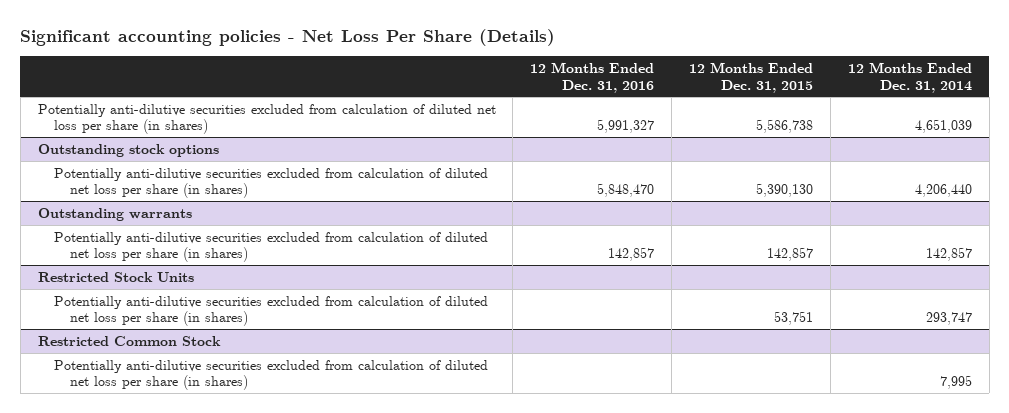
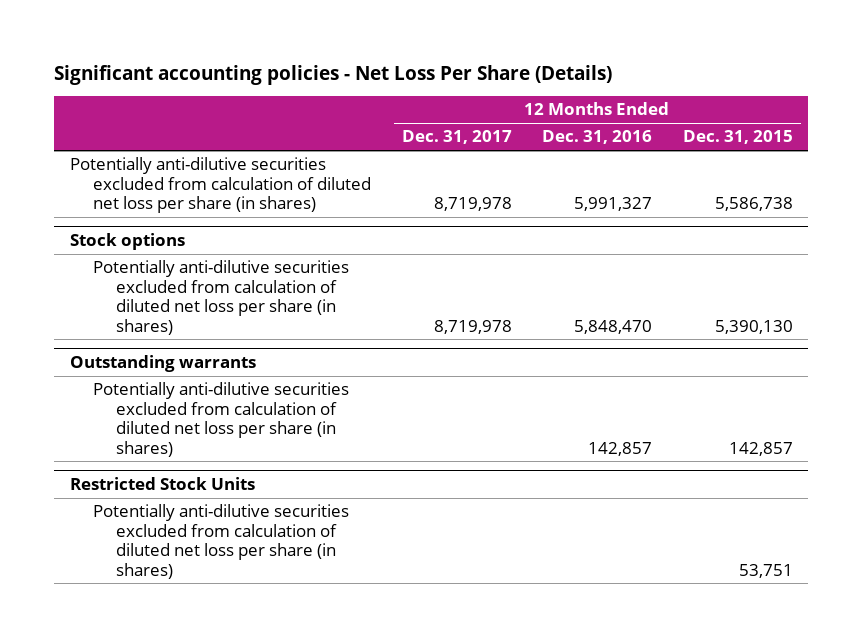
[847,62,972,93] 12 Months Ended Dec. 31, 2014 -> none
none -> [401,130,512,145] Dec. 31, 2017
[37,143,219,157] Outstanding stock options -> [69,233,185,251] Stock options
[37,335,221,346] Restricted Common Stock -> none
[53,359,488,391] Potentially anti-dilutive securities excluded from calculation of diluted net loss per share (in shares) -> none

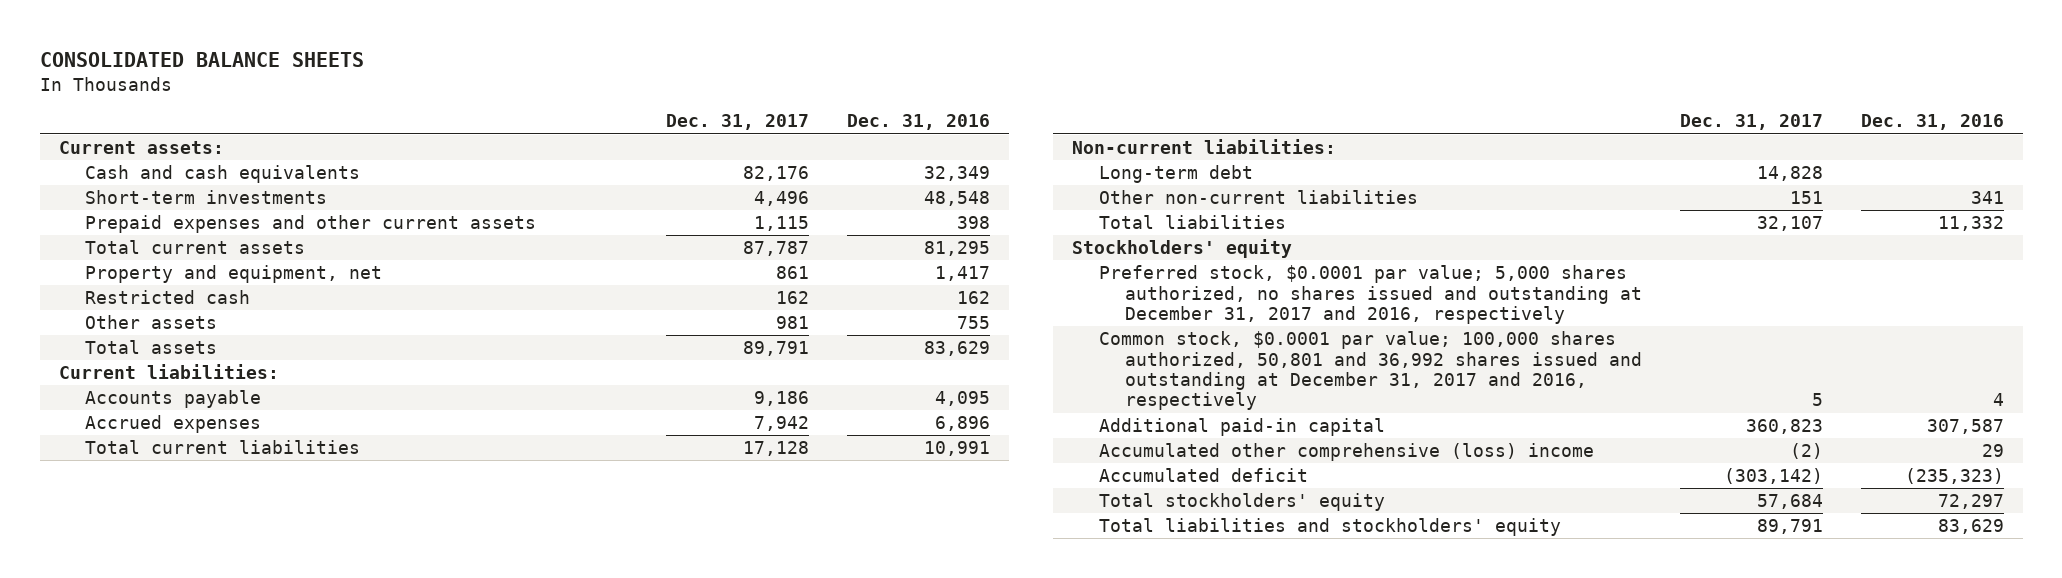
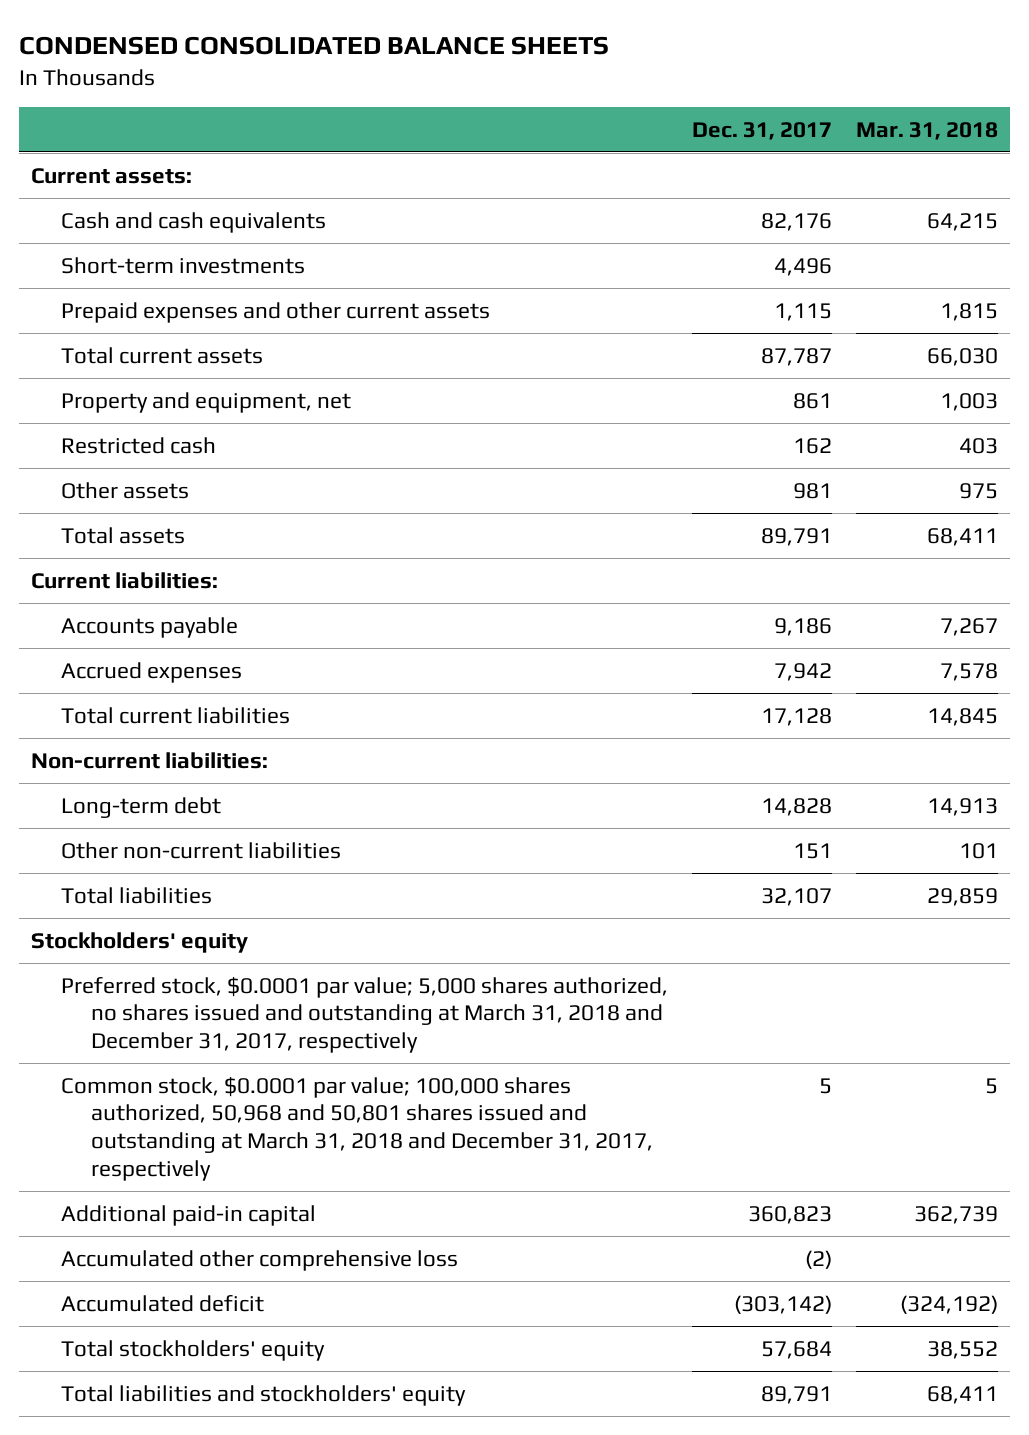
[39,51,364,67] CONSOLIDATED BALANCE SHEETS -> [19,36,610,56] CONDENSED CONSOLIDATED BALANCE SHEETS
[847,114,991,131] Dec. 31, 2016 -> none
none -> [856,121,999,140] Mar. 31, 2018
[1098,265,1642,325] Preferred stock, $0.0001 par value; 5,000 shares authorized, no shares issued and outstanding at December 31, 2017 and 2016, respectively -> [61,976,669,1054] Preferred stock, $0.0001 par value; 5,000 shares authorized, no shares issued and outstanding at March 31, 2018 and December 31, 2017, respectively
[1098,331,1642,411] Common stock, $0.0001 par value; 100,000 shares authorized, 50,801 and 36,992 shares issued and outstanding at December 31, 2017 and 2016, respectively -> [61,1076,654,1182] Common stock, $0.0001 par value; 100,000 shares authorized, 50,968 and 50,801 shares issued and outstanding at March 31, 2018 and December 31, 2017, respectively
[1098,443,1594,462] Accumulated other comprehensive (loss) income -> [61,1249,459,1271] Accumulated other comprehensive loss

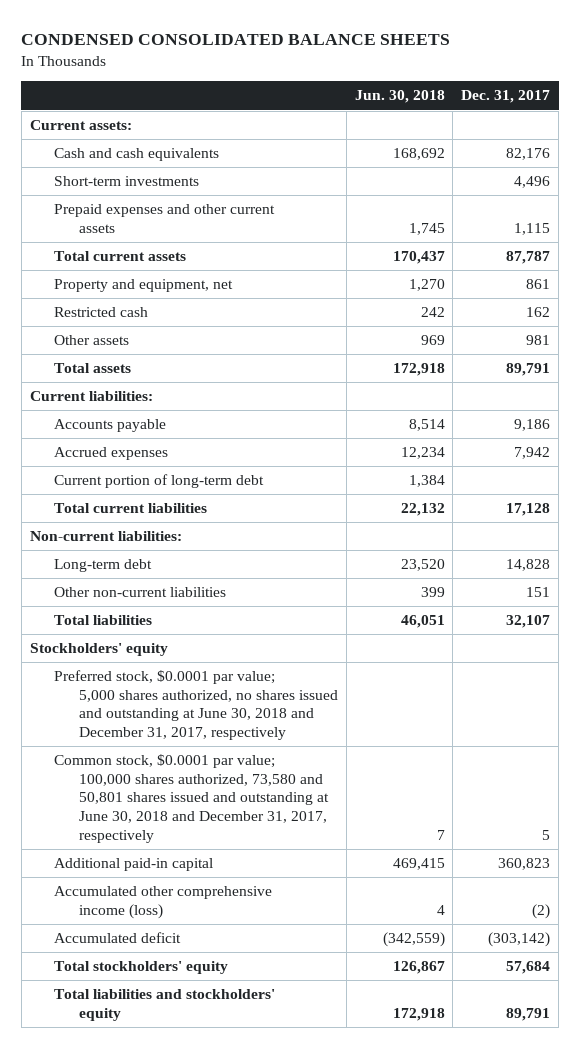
[856,121,999,140] Mar. 31, 2018 -> none
none -> [354,90,445,104] Jun. 30, 2018
none -> [54,474,265,489] Current portion of long-term debt
[61,976,669,1054] Preferred stock, $0.0001 par value; 5,000 shares authorized, no shares issued and outstanding at March 31, 2018 and December 31, 2017, respectively -> [54,670,338,741] Preferred stock, $0.0001 par value; 5,000 shares authorized, no shares issued and outstanding at June 30, 2018 and December 31, 2017, respectively
[61,1076,654,1182] Common stock, $0.0001 par value; 100,000 shares authorized, 50,968 and 50,801 shares issued and outstanding at March 31, 2018 and December 31, 2017, respectively -> [54,754,329,843] Common stock, $0.0001 par value; 100,000 shares authorized, 73,580 and 50,801 shares issued and outstanding at June 30, 2018 and December 31, 2017, respectively
[61,1249,459,1271] Accumulated other comprehensive loss -> [54,886,273,919] Accumulated other comprehensive income (loss)

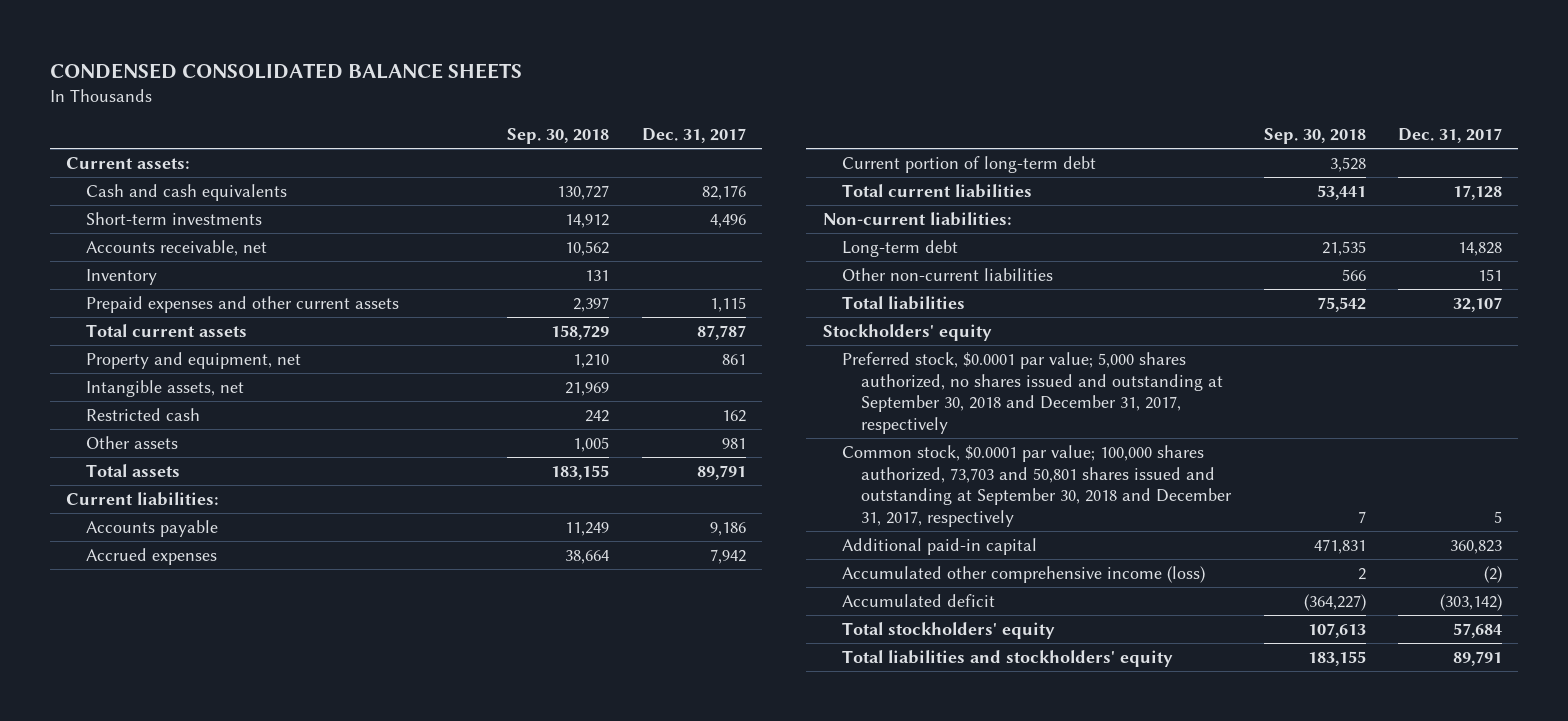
[354,90,445,104] Jun. 30, 2018 -> none
none -> [507,127,610,144] Sep. 30, 2018
none -> [85,239,267,256] Accounts receivable, net
none -> [85,268,157,285] Inventory
none -> [85,379,244,397] Intangible assets, net
[54,670,338,741] Preferred stock, $0.0001 par value; 5,000 shares authorized, no shares issued and outstanding at June 30, 2018 and December 31, 2017, respectively -> [841,351,1224,434] Preferred stock, $0.0001 par value; 5,000 shares authorized, no shares issued and outstanding at September 30, 2018 and December 31, 2017, respectively
[54,754,329,843] Common stock, $0.0001 par value; 100,000 shares authorized, 73,580 and 50,801 shares issued and outstanding at June 30, 2018 and December 31, 2017, respectively -> [841,444,1233,527] Common stock, $0.0001 par value; 100,000 shares authorized, 73,703 and 50,801 shares issued and outstanding at September 30, 2018 and December 31, 2017, respectively

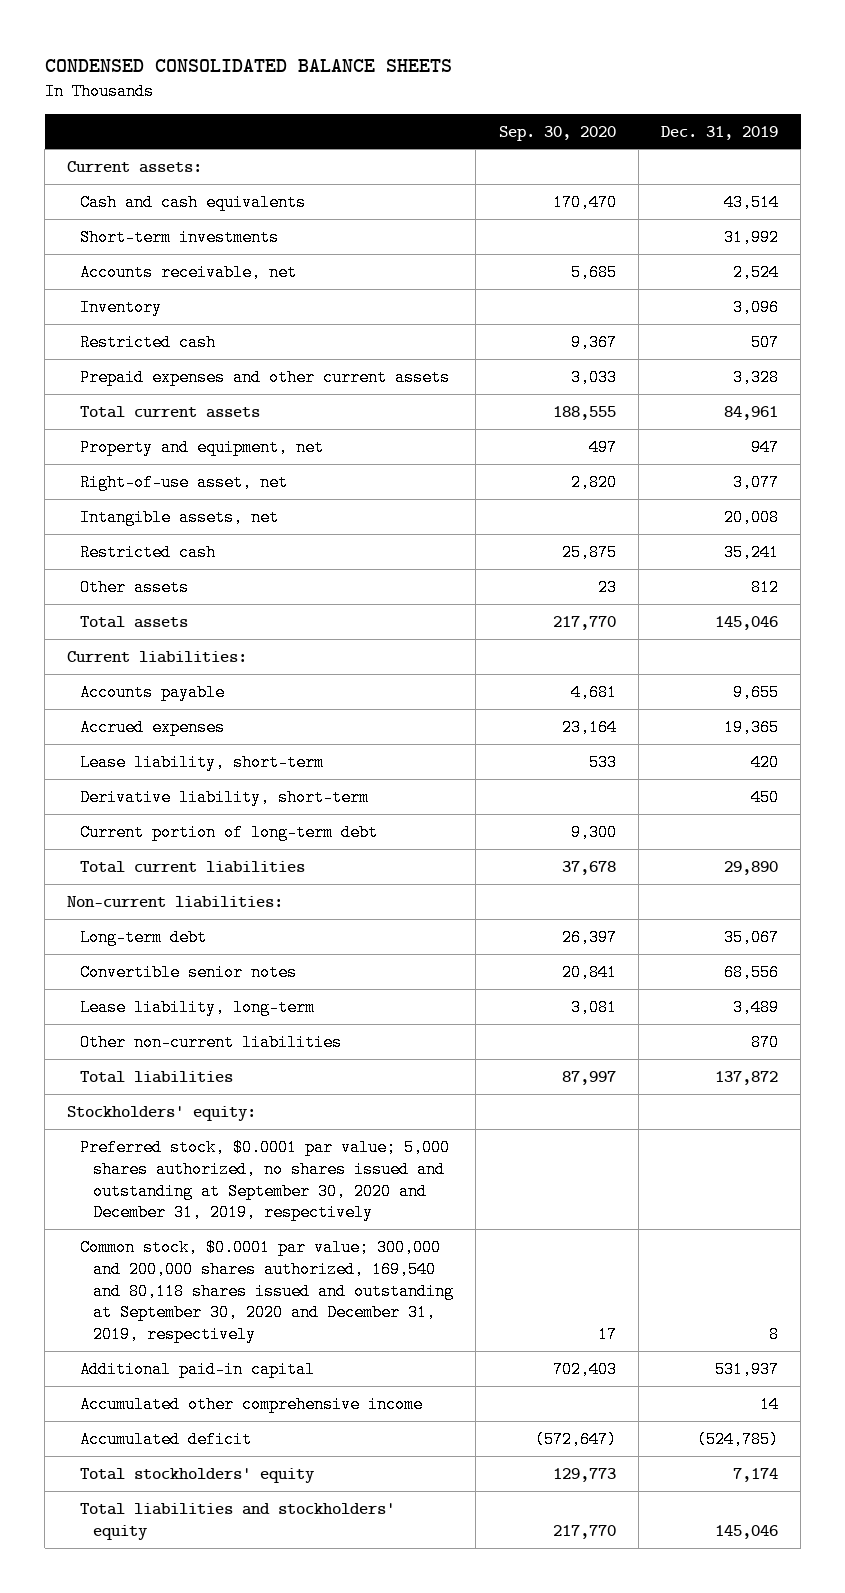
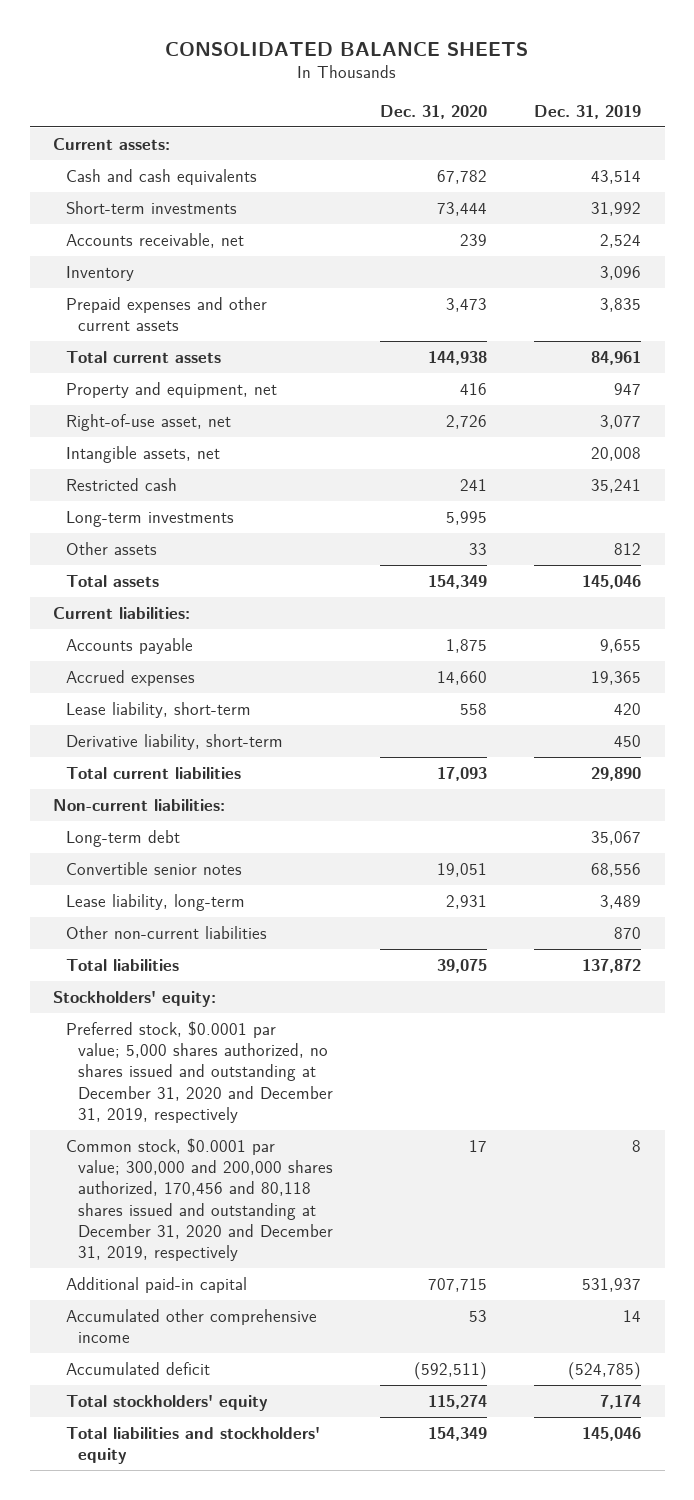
[44,59,452,73] CONDENSED CONSOLIDATED BALANCE SHEETS -> [165,41,529,56] CONSOLIDATED BALANCE SHEETS
[498,125,616,141] Sep. 30, 2020 -> none
none -> [380,104,488,119] Dec. 31, 2020
[80,333,217,351] Restricted cash -> none
[733,368,780,386] 3,328 -> [600,297,642,312] 3,835
none -> [65,510,234,527] Long-term investments
[80,823,379,841] Current portion of long-term debt -> none
[80,1138,451,1222] Preferred stock, $0.0001 par value; 5,000 shares authorized, no shares issued and outstanding at September 30, 2020 and December 31, 2019, respectively -> [65,1020,334,1123] Preferred stock, $0.0001 par value; 5,000 shares authorized, no shares issued and outstanding at December 31, 2020 and December 31, 2019, respectively
[80,1238,455,1344] Common stock, $0.0001 par value; 300,000 and 200,000 shares authorized, 169,540 and 80,118 shares issued and outstanding at September 30, 2020 and December 31, 2019, respectively -> [65,1137,334,1262] Common stock, $0.0001 par value; 300,000 and 200,000 shares authorized, 170,456 and 80,118 shares issued and outstanding at December 31, 2020 and December 31, 2019, respectively

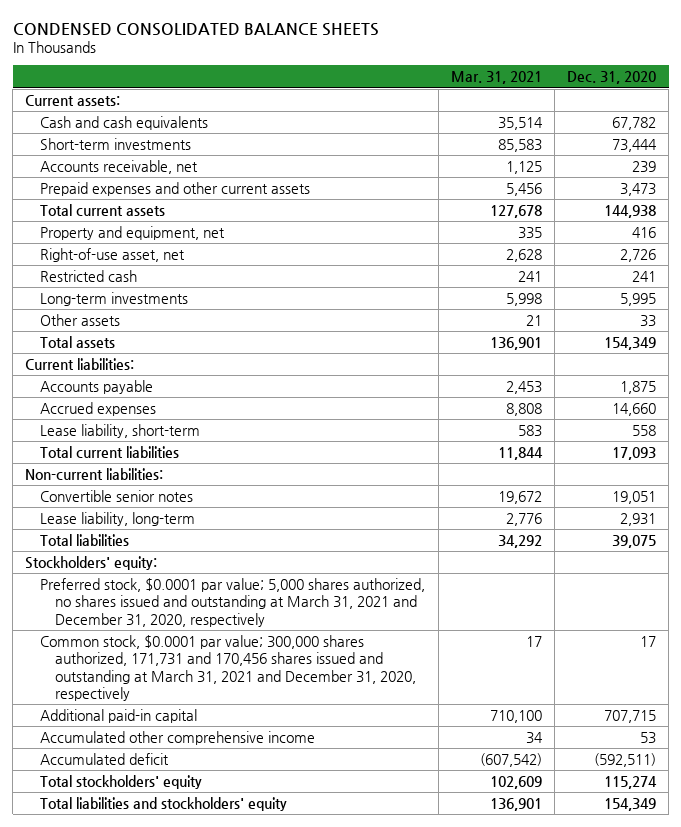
[165,41,529,56] CONSOLIDATED BALANCE SHEETS -> [12,22,379,36] CONDENSED CONSOLIDATED BALANCE SHEETS
[534,104,642,119] Dec. 31, 2019 -> none
none -> [450,71,542,85] Mar. 31, 2021
[65,265,134,281] Inventory -> none
[65,445,220,463] Intangible assets, net -> none
[65,733,283,750] Derivative liability, short-term -> none
[65,829,180,847] Long-term debt -> none
[65,925,267,939] Other non-current liabilities -> none
[65,1020,334,1123] Preferred stock, $0.0001 par value; 5,000 shares authorized, no shares issued and outstanding at December 31, 2020 and December 31, 2019, respectively -> [40,577,426,627] Preferred stock, $0.0001 par value; 5,000 shares authorized, no shares issued and outstanding at March 31, 2021 and December 31, 2020, respectively
[65,1137,334,1262] Common stock, $0.0001 par value; 300,000 and 200,000 shares authorized, 170,456 and 80,118 shares issued and outstanding at December 31, 2020 and December 31, 2019, respectively -> [40,634,417,701] Common stock, $0.0001 par value; 300,000 shares authorized, 171,731 and 170,456 shares issued and outstanding at March 31, 2021 and December 31, 2020, respectively

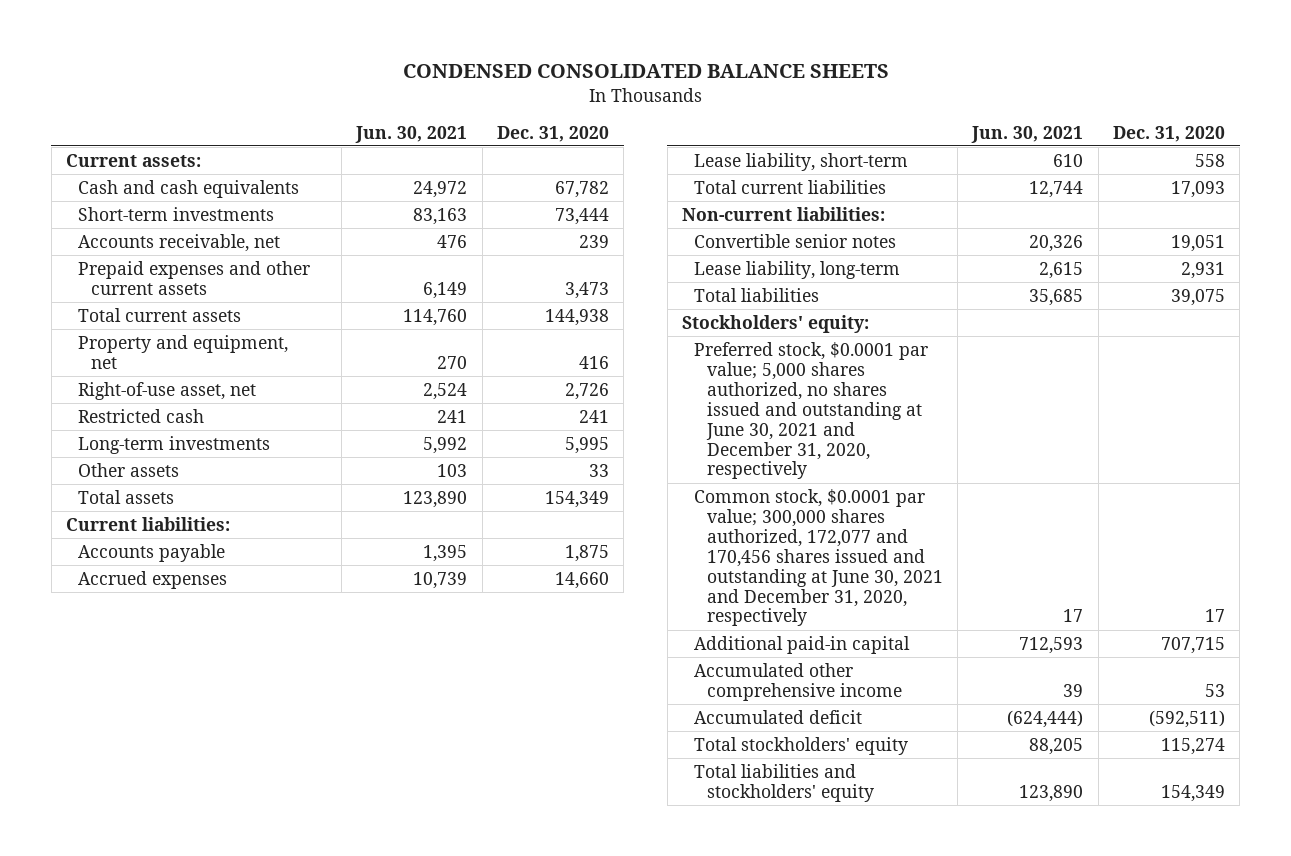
[450,71,542,85] Mar. 31, 2021 -> none
none -> [355,125,468,143] Jun. 30, 2021
[40,577,426,627] Preferred stock, $0.0001 par value; 5,000 shares authorized, no shares issued and outstanding at March 31, 2021 and December 31, 2020, respectively -> [694,341,929,480] Preferred stock, $0.0001 par value; 5,000 shares authorized, no shares issued and outstanding at June 30, 2021 and December 31, 2020, respectively
[40,634,417,701] Common stock, $0.0001 par value; 300,000 shares authorized, 171,731 and 170,456 shares issued and outstanding at March 31, 2021 and December 31, 2020, respectively -> [694,488,943,627] Common stock, $0.0001 par value; 300,000 shares authorized, 172,077 and 170,456 shares issued and outstanding at June 30, 2021 and December 31, 2020, respectively

